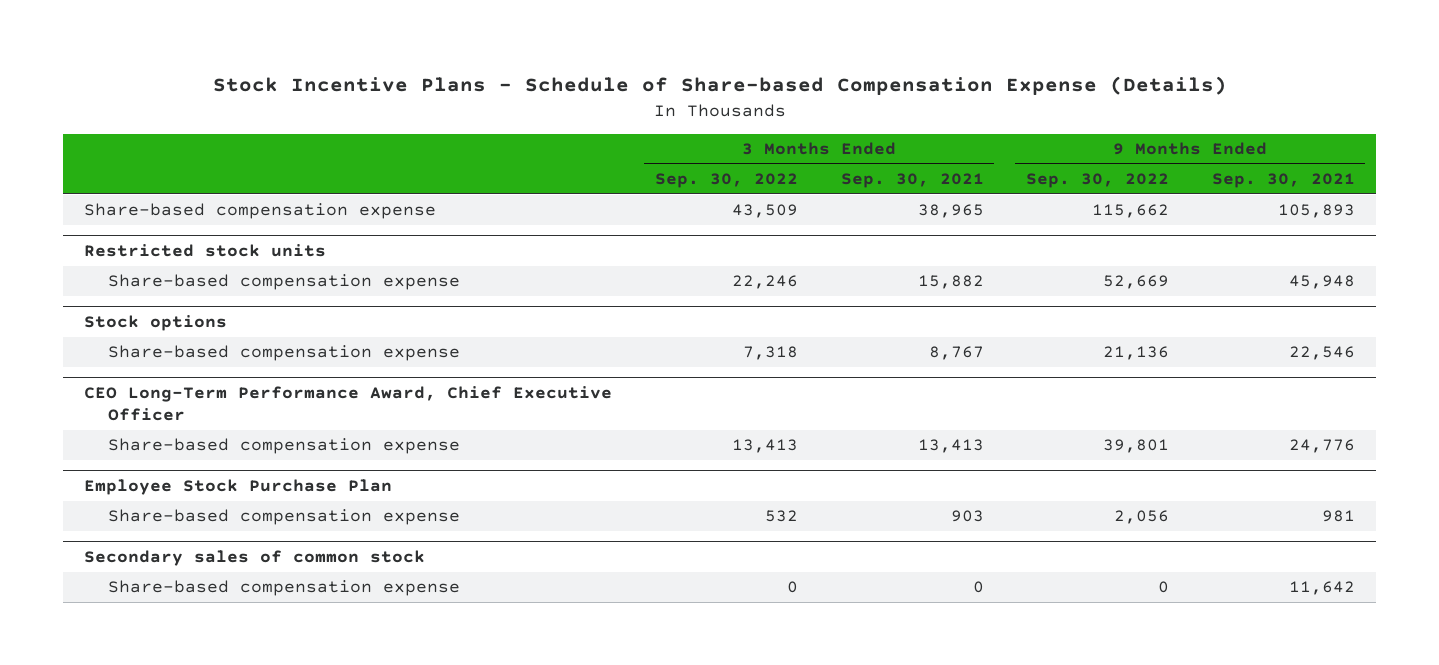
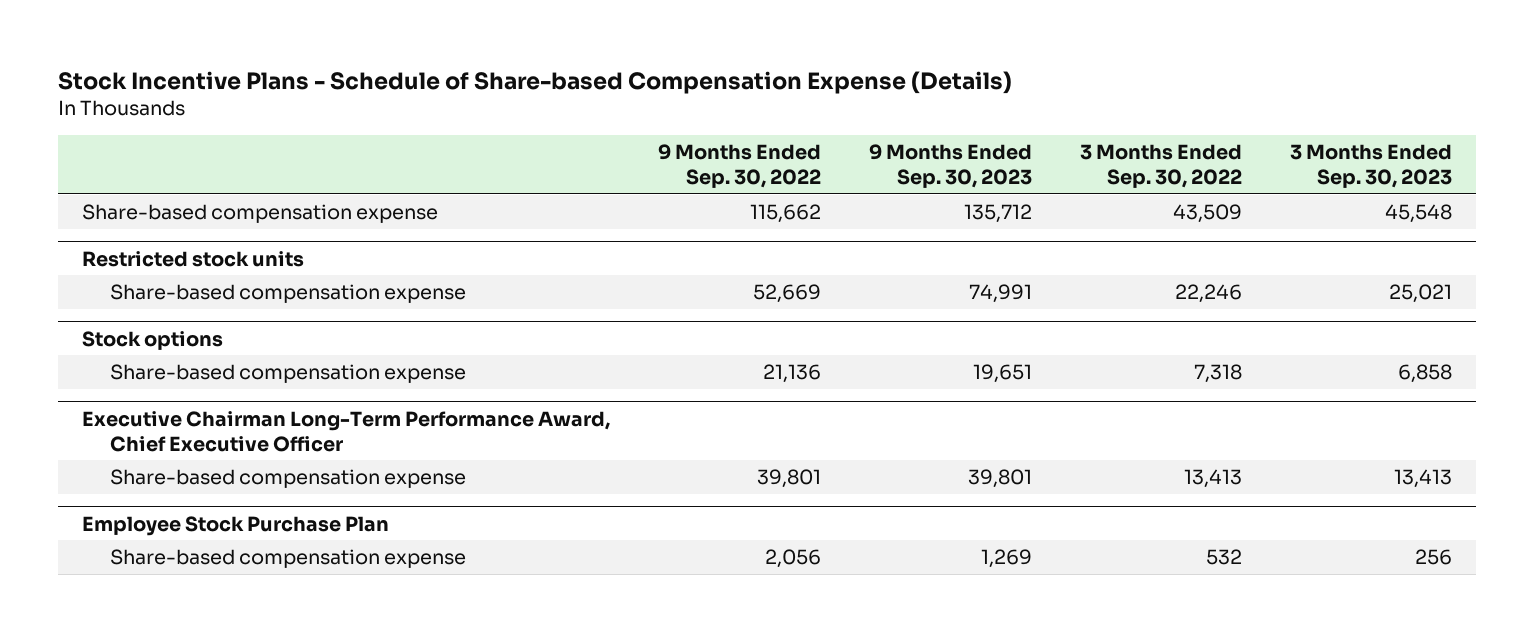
[840,173,984,189] Sep. 30, 2021 -> none
[1211,173,1355,189] Sep. 30, 2021 -> none
none -> [869,143,1033,189] 9 Months Ended Sep. 30, 2023
none -> [1290,143,1453,189] 3 Months Ended Sep. 30, 2023
[84,386,613,422] CEO Long-Term Performance Award, Chief Executive Officer -> [82,410,611,452] Executive Chairman Long-Term Performance Award, Chief Executive Officer
[84,550,426,567] Secondary sales of common stock -> none
[107,580,460,597] Share-based compensation expense -> none

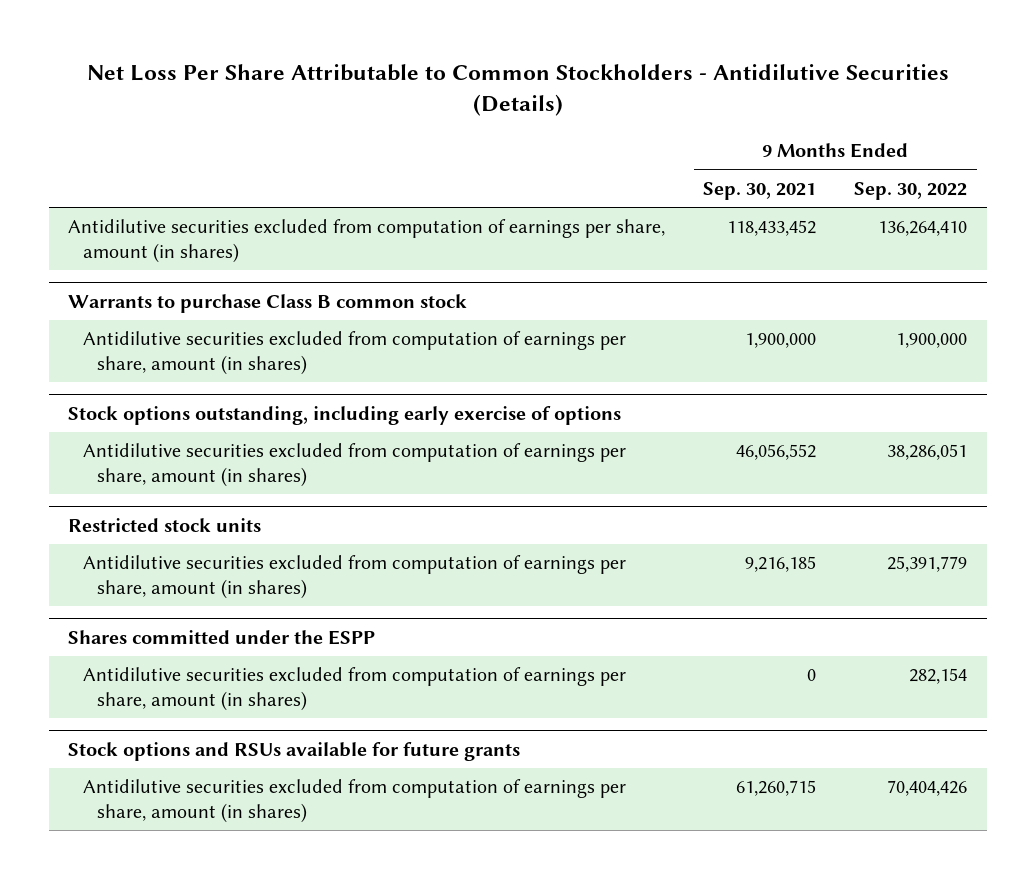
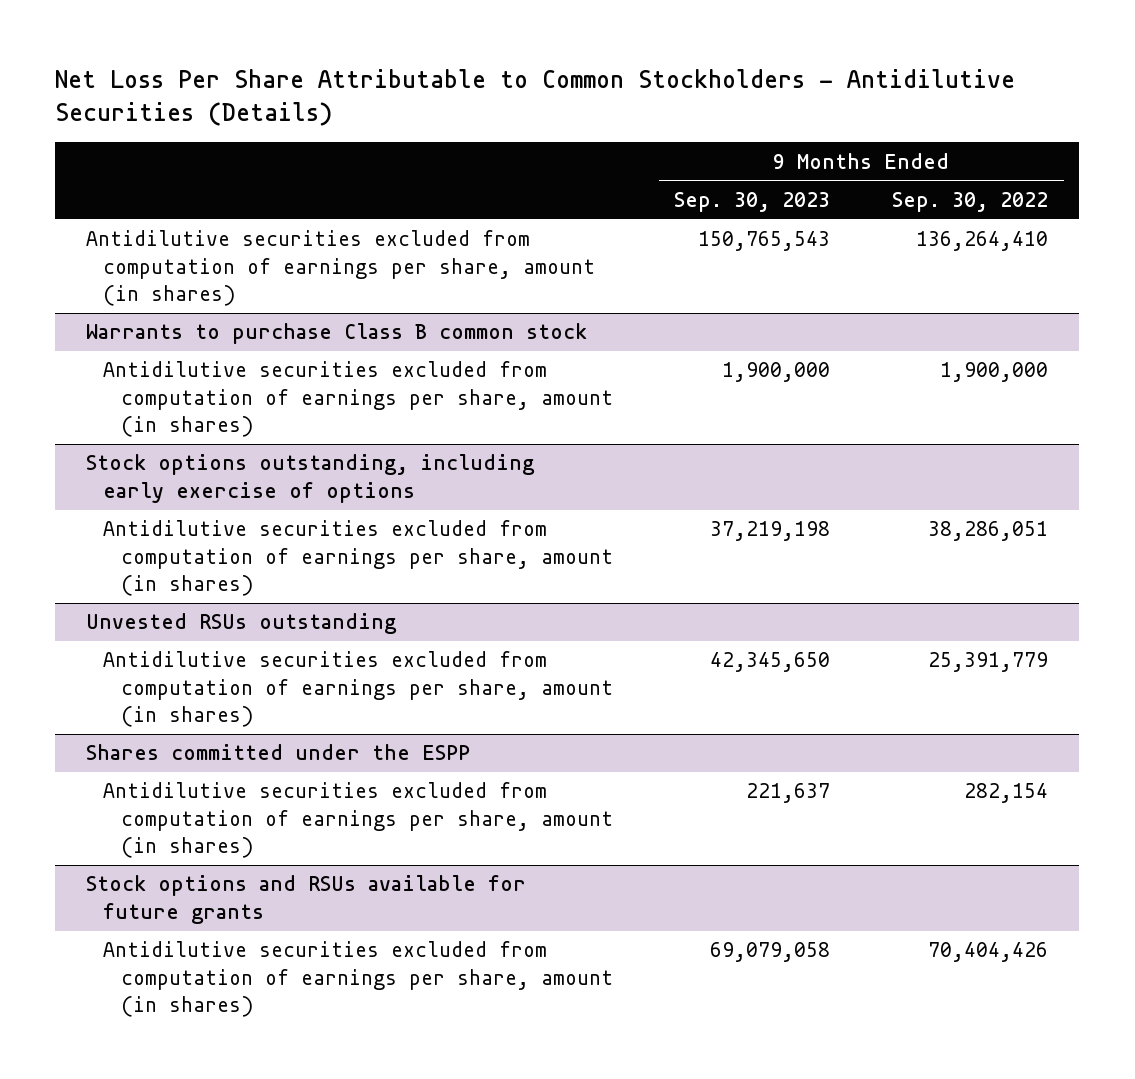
[703,181,817,200] Sep. 30, 2021 -> none
none -> [674,192,831,213] Sep. 30, 2023
[67,517,261,532] Restricted stock units -> [86,613,398,635] Unvested RSUs outstanding

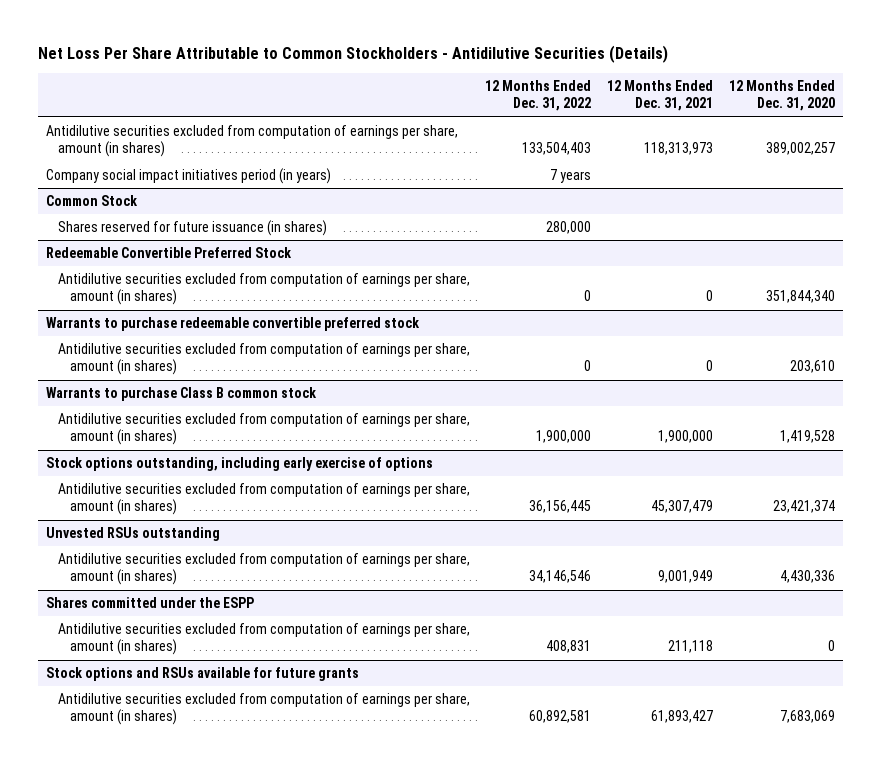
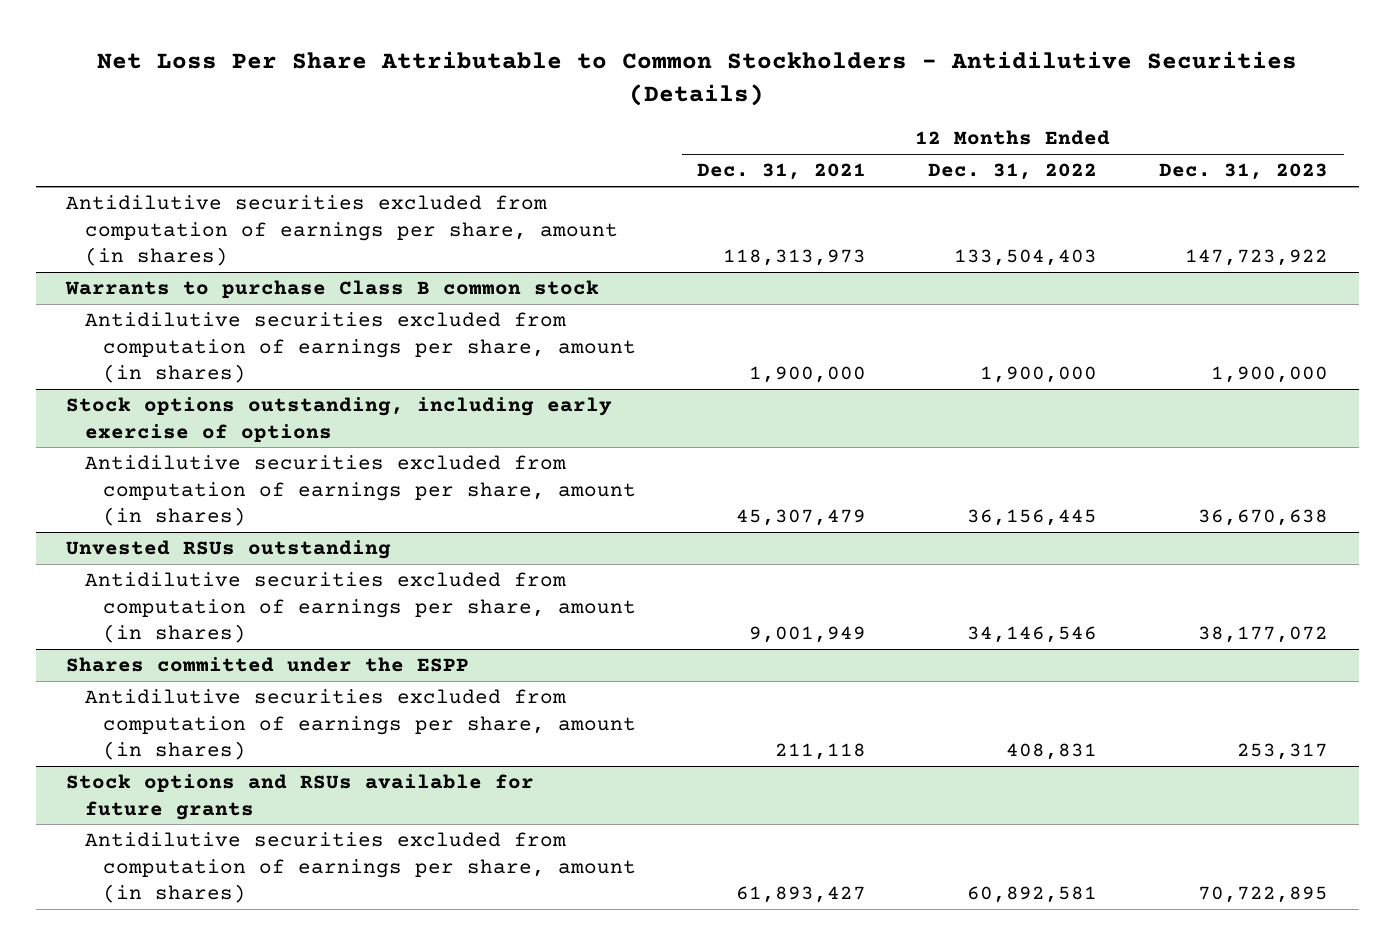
[728,80,835,112] 12 Months Ended Dec. 31, 2020 -> none
none -> [1159,163,1329,181] Dec. 31, 2023
[45,168,331,185] Company social impact initiatives period (in years) -> none
[45,195,138,207] Common Stock -> none
[57,220,327,237] Shares reserved for future issuance (in shares) -> none
[45,247,292,259] Redeemable Convertible Preferred Stock -> none
[57,273,470,306] Antidilutive securities excluded from computation of earnings per share, amount (in shares) -> none
[45,317,420,332] Warrants to purchase redeemable convertible preferred stock -> none
[57,343,470,376] Antidilutive securities excluded from computation of earnings per share, amount (in shares) -> none

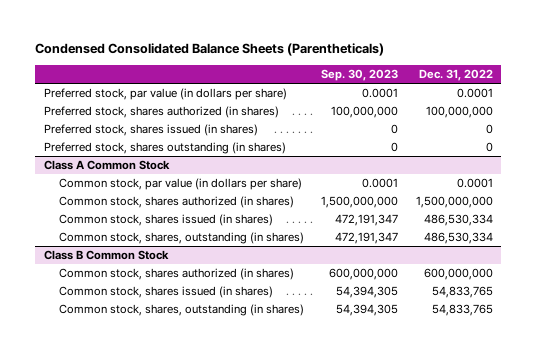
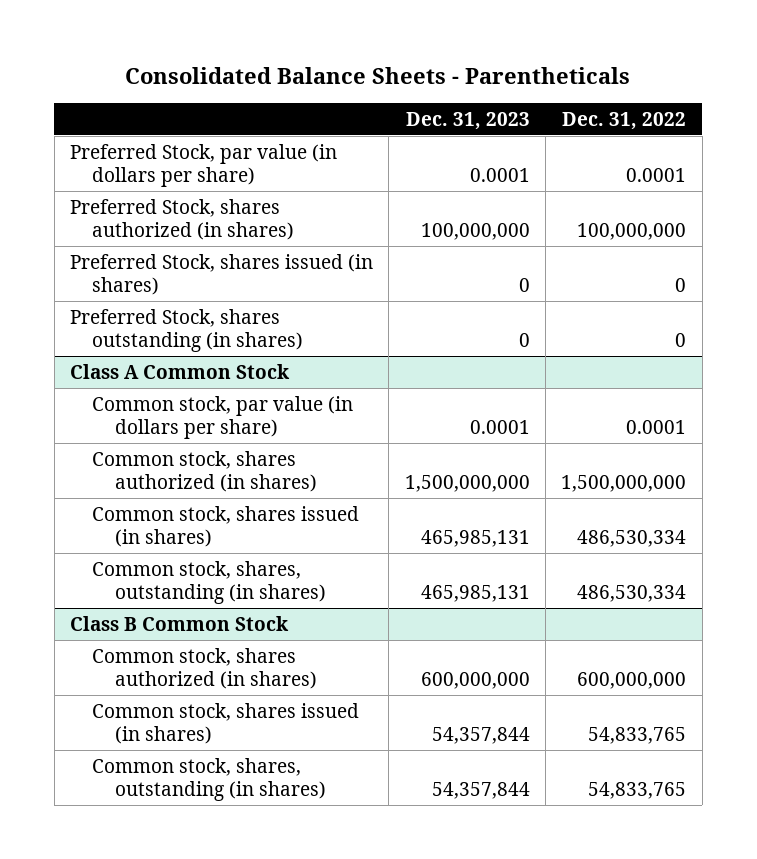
[35,43,385,57] Condensed Consolidated Balance Sheets (Parentheticals) -> [125,66,631,84] Consolidated Balance Sheets - Parentheticals
[321,68,399,81] Sep. 30, 2023 -> none
none -> [405,111,530,130] Dec. 31, 2023
[44,88,288,101] Preferred stock, par value (in dollars per share) -> [70,143,338,187] Preferred Stock, par value (in dollars per share)
[44,106,280,119] Preferred stock, shares authorized (in shares) -> [70,198,295,240] Preferred Stock, shares authorized (in shares)
[44,124,259,137] Preferred stock, shares issued (in shares) -> [70,253,374,295] Preferred Stock, shares issued (in shares)
[44,142,287,155] Preferred stock, shares outstanding (in shares) -> [70,308,304,352] Preferred Stock, shares outstanding (in shares)

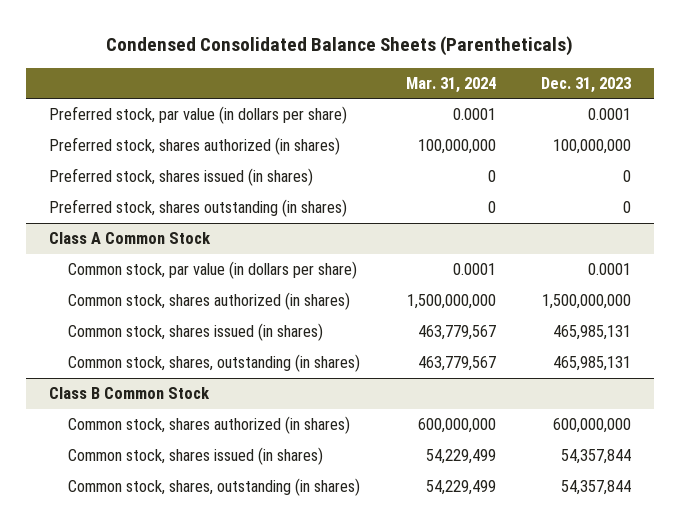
[125,66,631,84] Consolidated Balance Sheets - Parentheticals -> [106,36,574,57] Condensed Consolidated Balance Sheets (Parentheticals)
[562,111,687,130] Dec. 31, 2022 -> none
none -> [405,77,496,94] Mar. 31, 2024
[70,143,338,187] Preferred Stock, par value (in dollars per share) -> [48,106,347,125] Preferred stock, par value (in dollars per share)
[70,198,295,240] Preferred Stock, shares authorized (in shares) -> [48,137,340,156] Preferred stock, shares authorized (in shares)
[70,253,374,295] Preferred Stock, shares issued (in shares) -> [48,168,313,187] Preferred stock, shares issued (in shares)
[70,308,304,352] Preferred Stock, shares outstanding (in shares) -> [48,199,347,218] Preferred stock, shares outstanding (in shares)

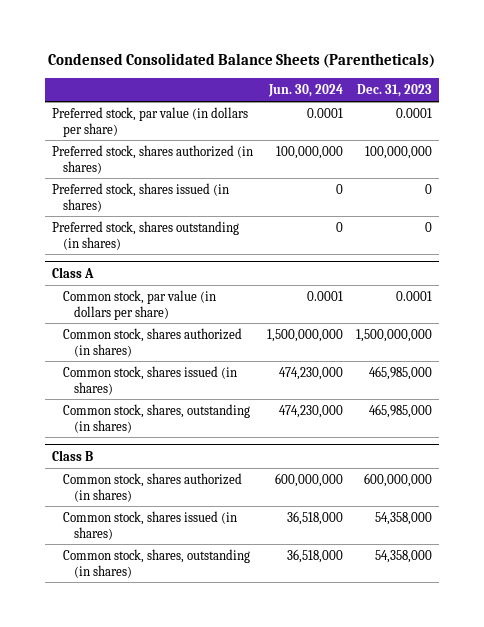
[405,77,496,94] Mar. 31, 2024 -> none
none -> [267,84,343,98] Jun. 30, 2024
[48,232,211,245] Class A Common Stock -> [51,266,94,278] Class A
[553,325,632,341] 465,985,131 -> [369,365,433,380] 465,985,000
[553,356,632,372] 465,985,131 -> [369,403,433,418] 465,985,000
[48,387,210,400] Class B Common Stock -> [51,449,93,461] Class B
[561,449,632,465] 54,357,844 -> [375,511,433,525] 54,358,000
[561,480,632,496] 54,357,844 -> [375,549,433,563] 54,358,000

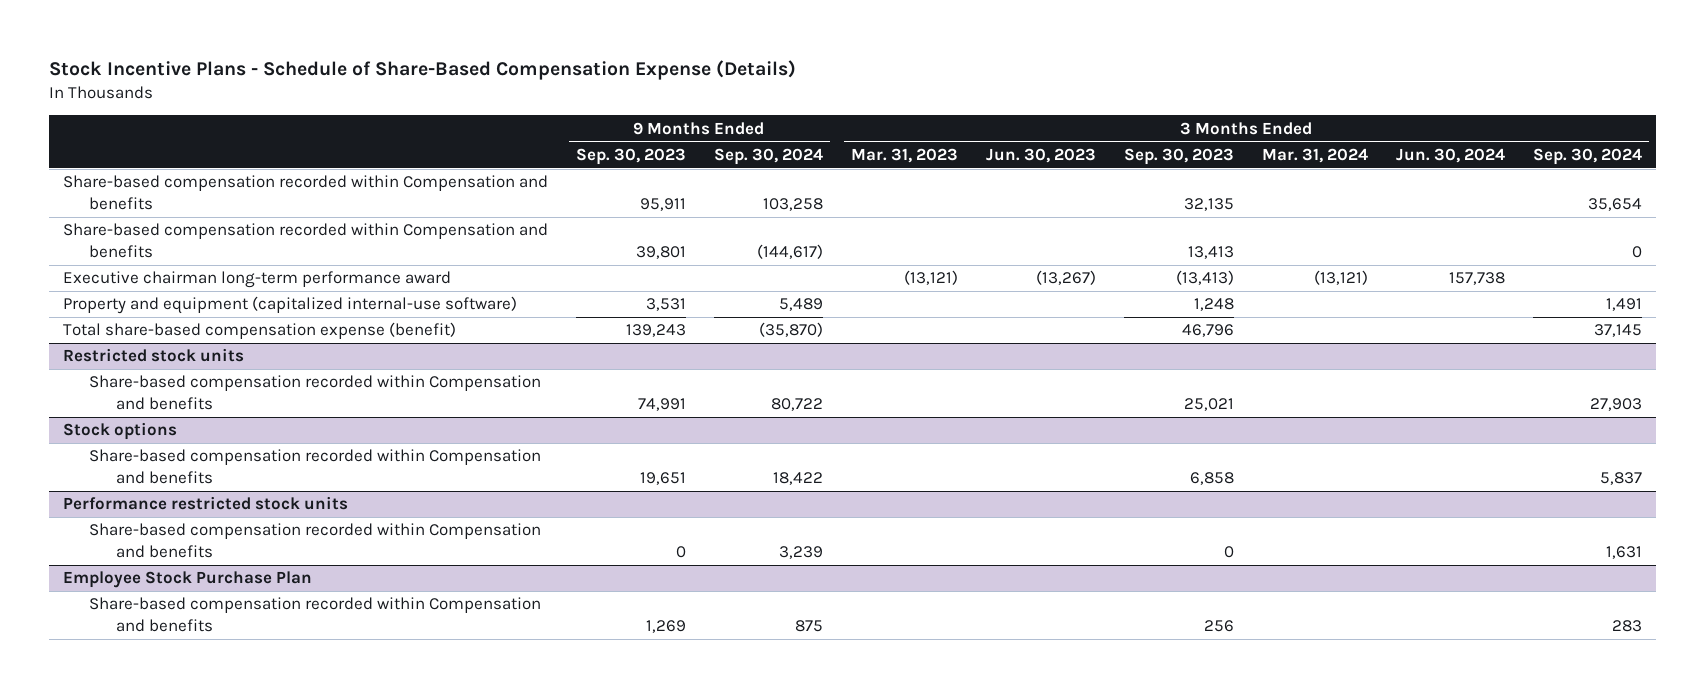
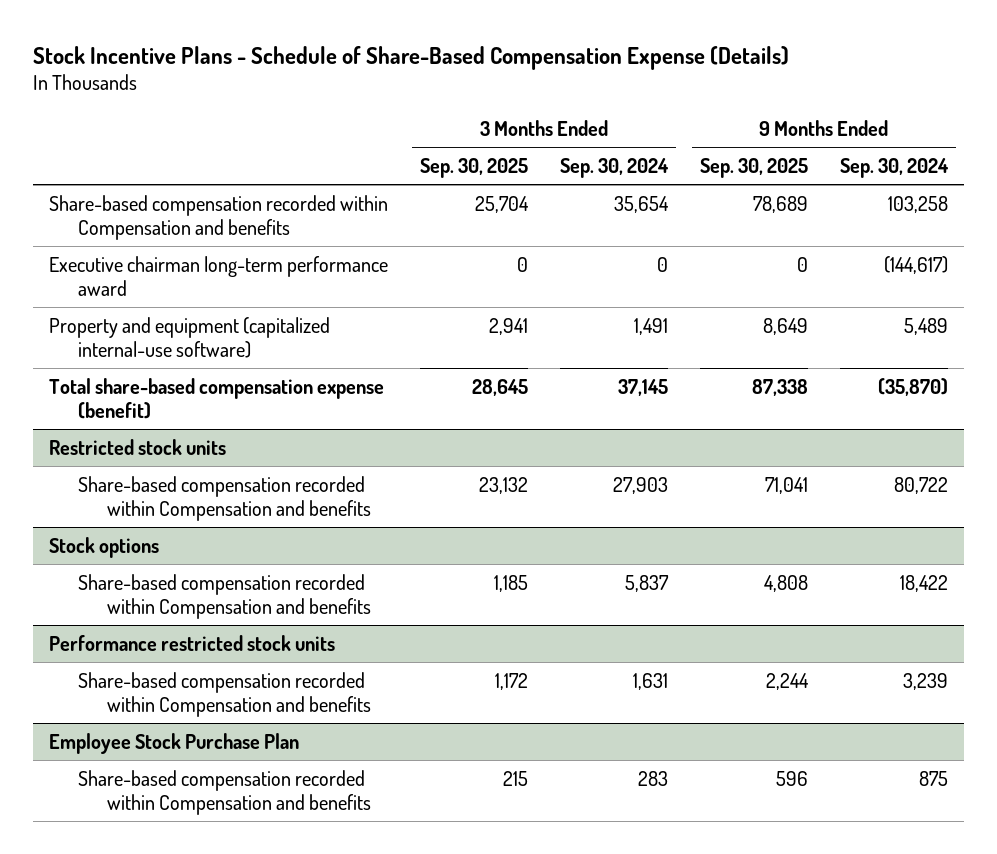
[575,147,686,165] Sep. 30, 2023 -> none
[850,147,958,163] Mar. 31, 2023 -> none
[985,147,1096,163] Jun. 30, 2023 -> none
[1123,147,1234,165] Sep. 30, 2023 -> none
[1261,147,1368,163] Mar. 31, 2024 -> none
[1395,147,1505,163] Jun. 30, 2024 -> none
none -> [420,157,529,178] Sep. 30, 2025
none -> [700,157,809,178] Sep. 30, 2025
[62,271,451,289] Executive chairman long-term performance award -> none
[62,223,548,259] Share-based compensation recorded within Compensation and benefits -> [49,255,389,296] Executive chairman long-term performance award

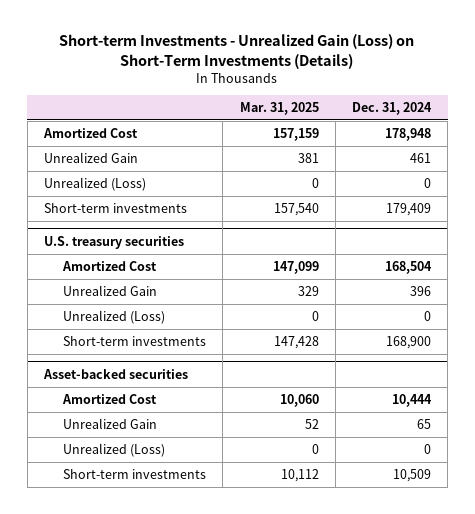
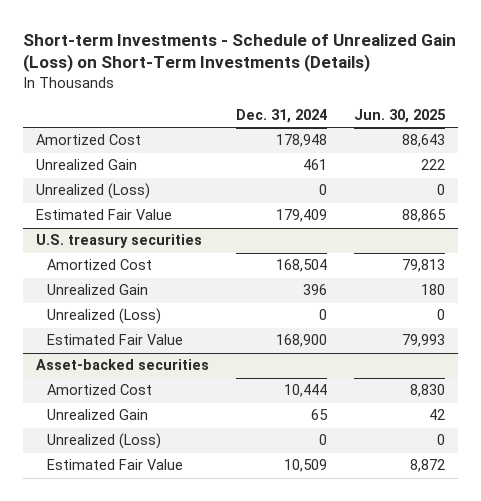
[59,34,415,69] Short-term Investments - Unrealized Gain (Loss) on Short-Term Investments (Details) -> [23,33,457,73] Short-term Investments - Schedule of Unrealized Gain (Loss) on Short-Term Investments (Details)
[239,101,319,115] Mar. 31, 2025 -> none
none -> [353,109,446,124] Jun. 30, 2025
[43,202,187,213] Short-term investments -> [36,209,173,221] Estimated Fair Value
[63,335,207,346] Short-term investments -> [47,334,184,346] Estimated Fair Value
[63,468,207,479] Short-term investments -> [47,459,184,471] Estimated Fair Value

